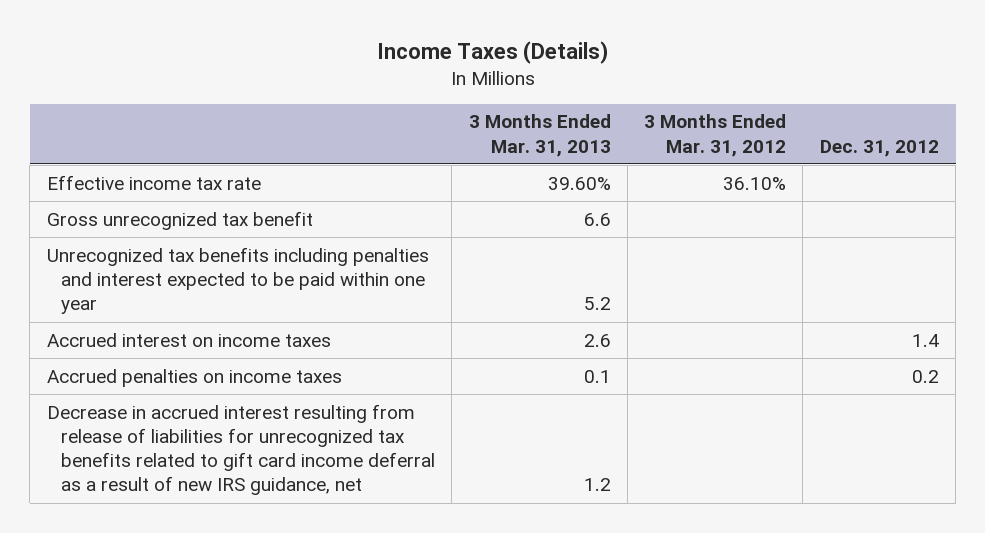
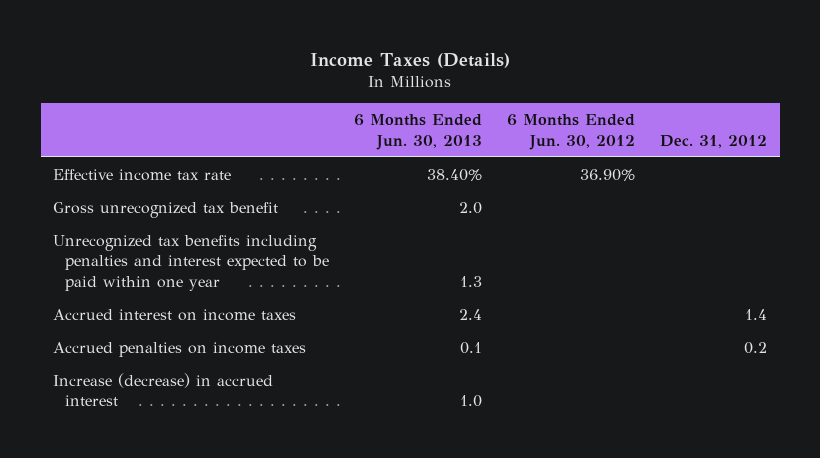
[468,114,611,157] 3 Months Ended Mar. 31, 2013 -> none
[644,114,787,157] 3 Months Ended Mar. 31, 2012 -> none
none -> [354,114,483,150] 6 Months Ended Jun. 30, 2013
none -> [507,114,636,150] 6 Months Ended Jun. 30, 2012
[46,403,436,496] Decrease in accrued interest resulting from release of liabilities for unrecognized tax benefits related to gift card income deferral as a result of new IRS guidance, net -> [53,372,274,407] Increase (decrease) in accrued interest

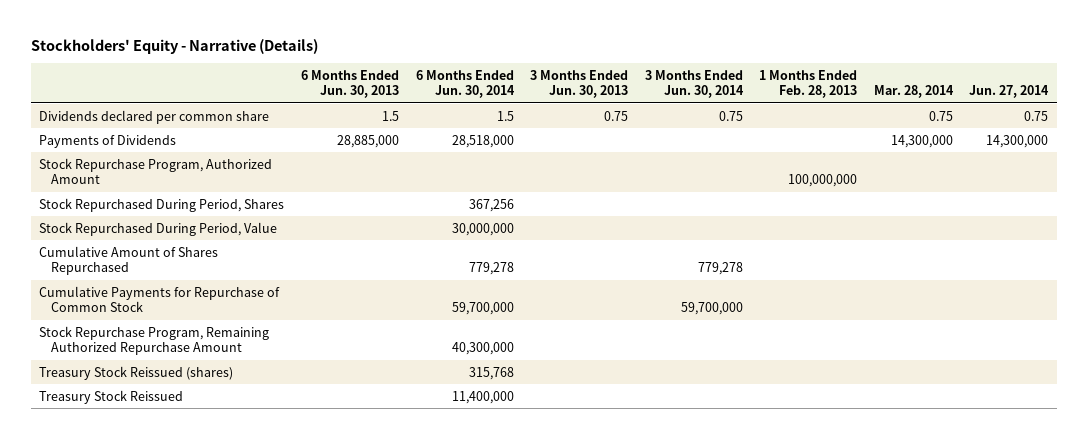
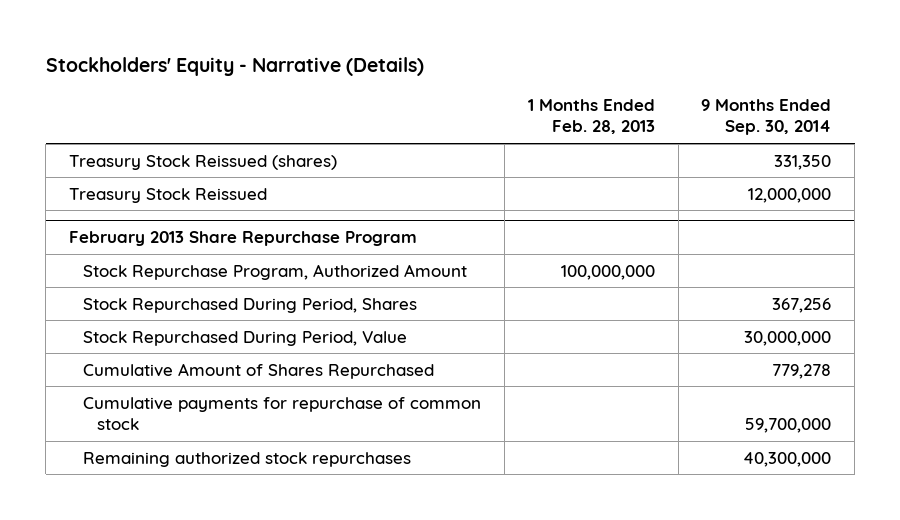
[301,69,400,99] 6 Months Ended Jun. 30, 2013 -> none
[415,69,515,99] 6 Months Ended Jun. 30, 2014 -> none
[530,69,629,99] 3 Months Ended Jun. 30, 2013 -> none
[644,69,744,99] 3 Months Ended Jun. 30, 2014 -> none
[873,85,954,99] Mar. 28, 2014 -> none
[969,85,1050,99] Jun. 27, 2014 -> none
none -> [701,98,832,136] 9 Months Ended Sep. 30, 2014
[39,109,270,124] Dividends declared per common share -> none
[39,134,177,148] Payments of Dividends -> none
[39,157,273,185] Stock Repurchase Program, Authorized Amount -> none
[39,197,285,212] Stock Repurchased During Period, Shares -> none
[39,221,278,236] Stock Repurchased During Period, Value -> none
[39,245,219,276] Cumulative Amount of Shares Repurchased -> none
[39,285,281,313] Cumulative Payments for Repurchase of Common Stock -> none
[39,325,270,356] Stock Repurchase Program, Remaining Authorized Repurchase Amount -> none
none -> [68,231,417,247] February 2013 Share Repurchase Program
none -> [83,263,468,280] Stock Repurchase Program, Authorized Amount
none -> [83,297,418,313] Stock Repurchased During Period, Shares
none -> [83,330,408,346] Stock Repurchased During Period, Value
none -> [83,362,435,379] Cumulative Amount of Shares Repurchased
none -> [83,396,482,430] Cumulative payments for repurchase of common stock
none -> [83,451,412,467] Remaining authorized stock repurchases

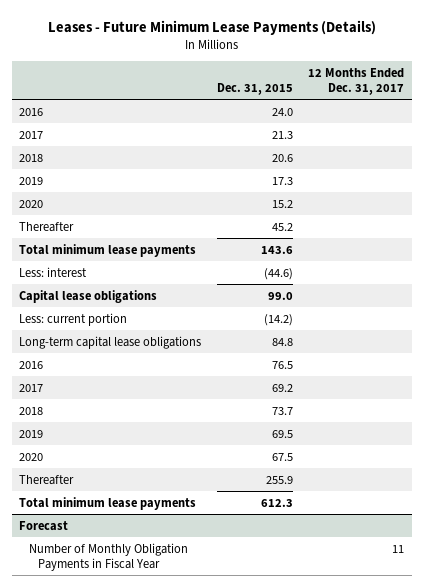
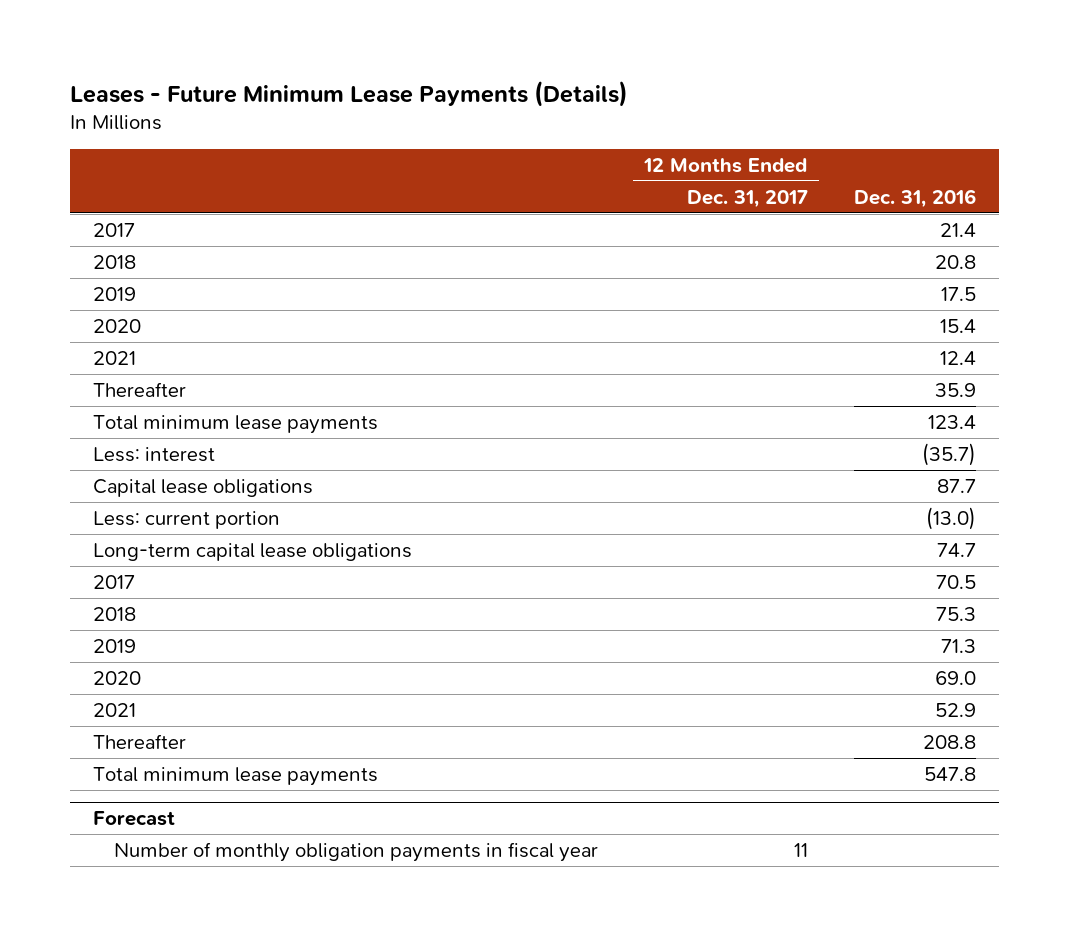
[216,83,293,96] Dec. 31, 2015 -> none
none -> [854,188,977,208] Dec. 31, 2016
[19,107,44,116] 2016 -> none
none -> [93,350,137,365] 2021
[19,360,44,369] 2016 -> none
none -> [93,702,137,717] 2021
[28,542,188,571] Number of Monthly Obligation Payments in Fiscal Year -> [114,841,599,862] Number of monthly obligation payments in fiscal year

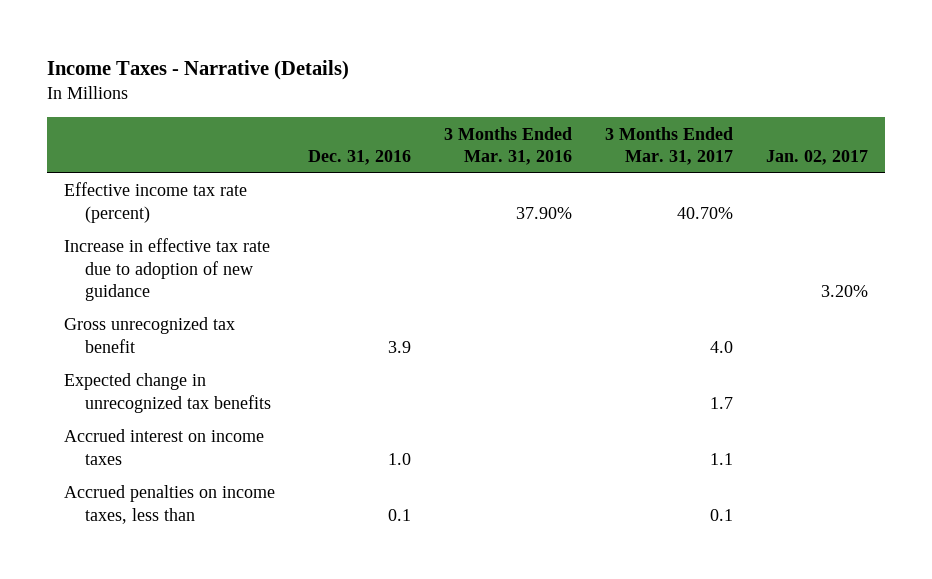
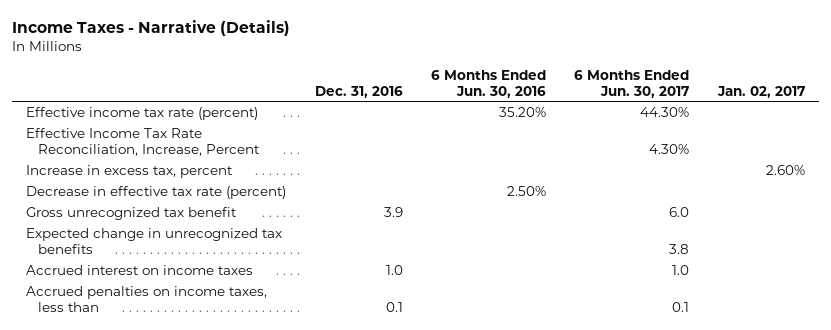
[444,126,573,165] 3 Months Ended Mar. 31, 2016 -> none
[605,126,734,165] 3 Months Ended Mar. 31, 2017 -> none
none -> [430,69,546,98] 6 Months Ended Jun. 30, 2016
none -> [574,69,690,98] 6 Months Ended Jun. 30, 2017
[63,238,270,301] Increase in effective tax rate due to adoption of new guidance -> none
none -> [26,128,261,157] Effective Income Tax Rate Reconciliation, Increase, Percent
none -> [26,165,234,179] Increase in excess tax, percent
none -> [26,186,287,200] Decrease in effective tax rate (percent)

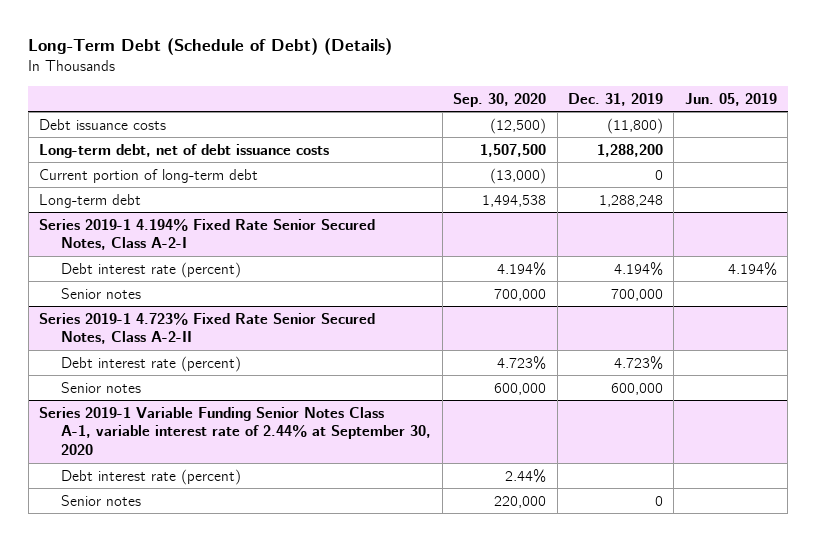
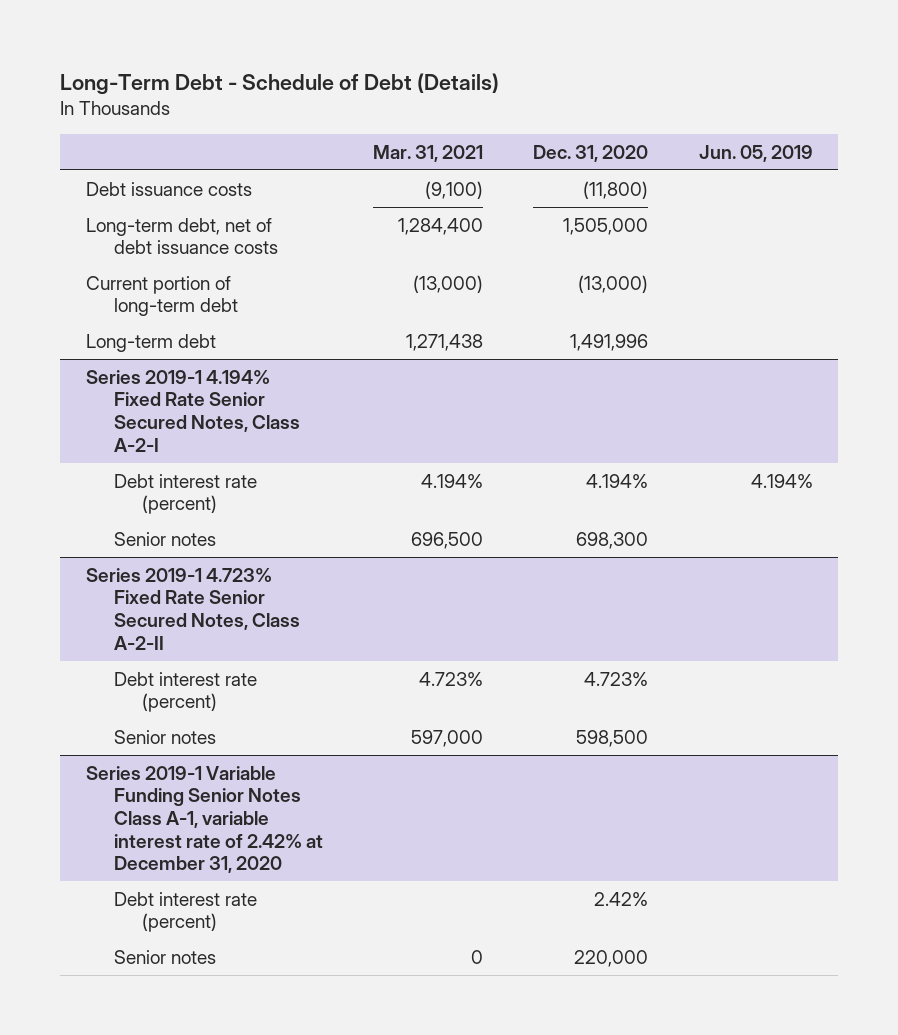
[28,38,393,56] Long-Term Debt (Schedule of Debt) (Details) -> [60,72,500,95] Long-Term Debt - Schedule of Debt (Details)
[453,92,547,107] Sep. 30, 2020 -> none
[567,92,663,106] Dec. 31, 2019 -> none
none -> [373,144,484,162] Mar. 31, 2021
none -> [533,144,649,162] Dec. 31, 2020
[39,406,432,456] Series 2019-1 Variable Funding Senior Notes Class A-1, variable interest rate of 2.44% at September 30, 2020 -> [85,765,323,874] Series 2019-1 Variable Funding Senior Notes Class A-1, variable interest rate of 2.42% at December 31, 2020

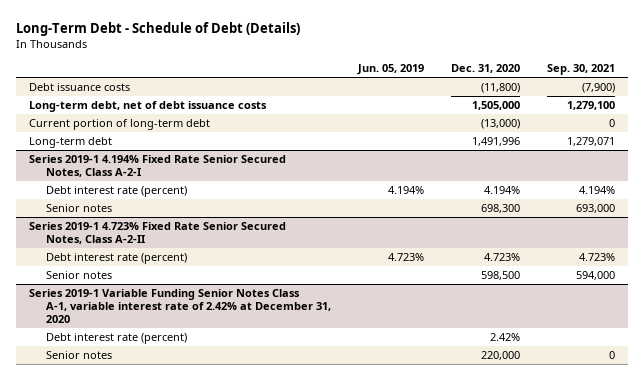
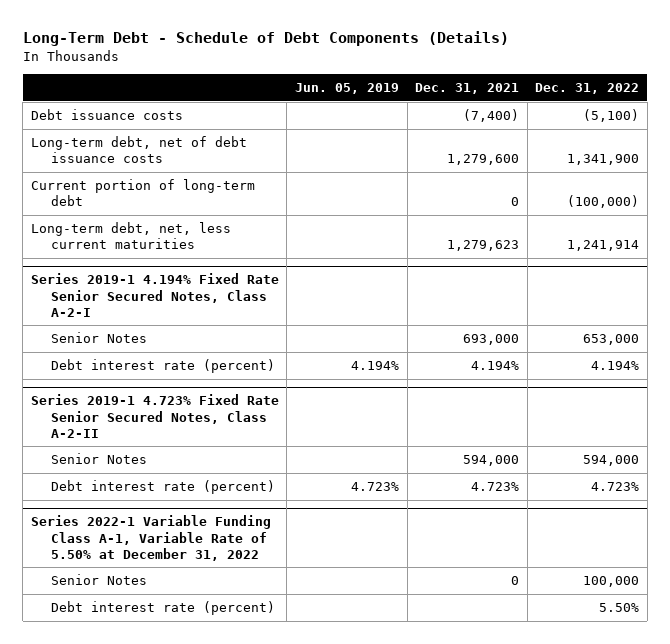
[15,21,300,36] Long-Term Debt - Schedule of Debt (Details) -> [22,31,509,47] Long-Term Debt - Schedule of Debt Components (Details)
[451,64,521,74] Dec. 31, 2020 -> none
[547,64,616,76] Sep. 30, 2021 -> none
none -> [415,83,520,95] Dec. 31, 2021
none -> [535,83,640,95] Dec. 31, 2022
[29,137,113,149] Long-term debt -> [30,222,231,250] Long-term debt, net, less current maturities
none -> [50,332,147,344] Senior Notes
[46,204,113,213] Senior notes -> none
none -> [50,453,147,465] Senior Notes
[46,271,113,280] Senior notes -> none
[29,289,332,324] Series 2019-1 Variable Funding Senior Notes Class A-1, variable interest rate of 2.42% at December 31, 2020 -> none
[46,333,188,345] Debt interest rate (percent) -> none
[46,351,113,360] Senior notes -> none
none -> [30,515,271,561] Series 2022-1 Variable Funding Class A-1, Variable Rate of 5.50% at December 31, 2022
none -> [50,574,147,586] Senior Notes
none -> [50,601,275,616] Debt interest rate (percent)

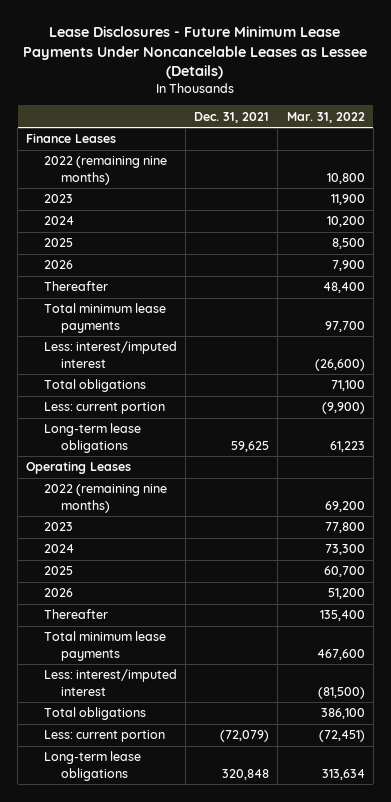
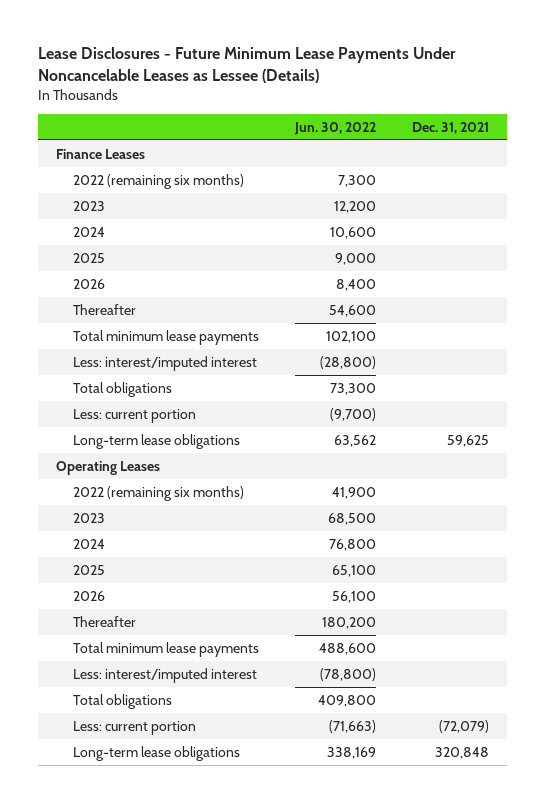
[286,111,365,123] Mar. 31, 2022 -> none
none -> [293,121,376,135] Jun. 30, 2022
[43,156,167,185] 2022 (remaining nine months) -> [72,173,244,189] 2022 (remaining six months)
[43,484,167,513] 2022 (remaining nine months) -> [72,485,244,501] 2022 (remaining six months)

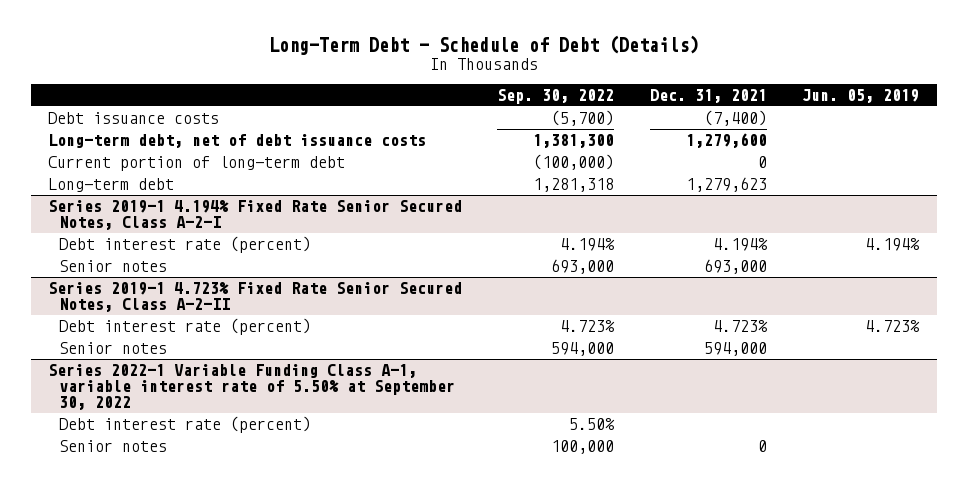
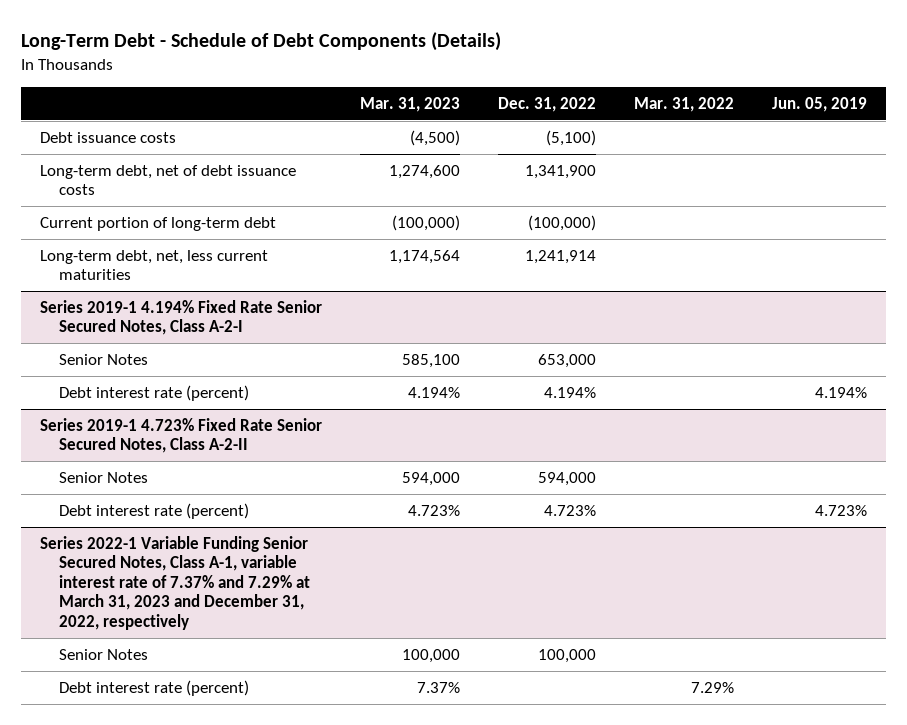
[268,34,699,55] Long-Term Debt - Schedule of Debt (Details) -> [21,32,502,52] Long-Term Debt - Schedule of Debt Components (Details)
[497,89,615,105] Sep. 30, 2022 -> none
[649,89,767,104] Dec. 31, 2021 -> none
none -> [360,96,461,112] Mar. 31, 2023
none -> [498,96,597,112] Dec. 31, 2022
none -> [634,96,735,112] Mar. 31, 2022
[48,178,175,193] Long-term debt -> [40,249,269,281] Long-term debt, net, less current maturities
none -> [59,353,149,365] Senior Notes
[59,260,168,273] Senior notes -> none
none -> [59,471,149,483] Senior Notes
[59,342,168,355] Senior notes -> none
[48,364,456,411] Series 2022-1 Variable Funding Class A-1, variable interest rate of 5.50% at September 30, 2022 -> [40,535,311,630] Series 2022-1 Variable Funding Senior Secured Notes, Class A-1, variable interest rate of 7.37% and 7.29% at March 31, 2023 and December 31, 2022, respectively
none -> [59,648,149,660] Senior Notes
[59,440,168,453] Senior notes -> none

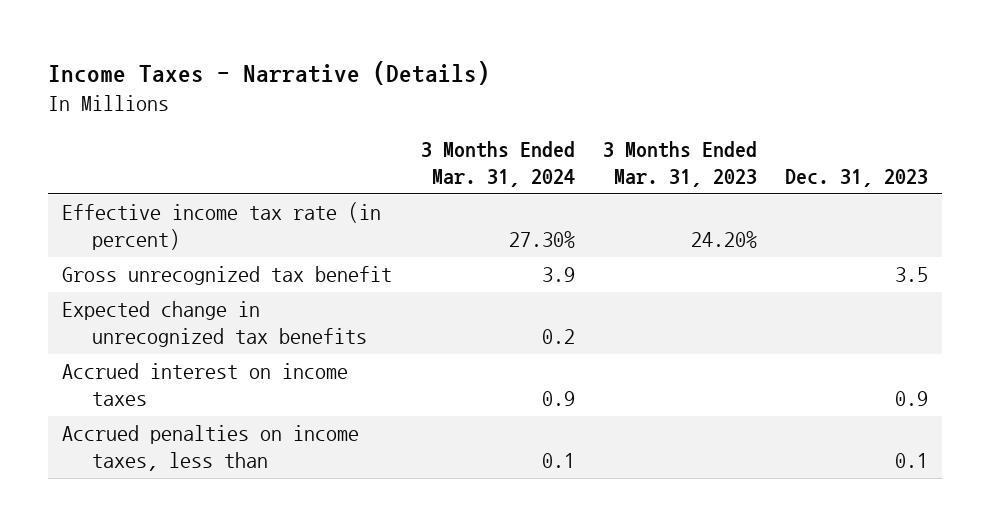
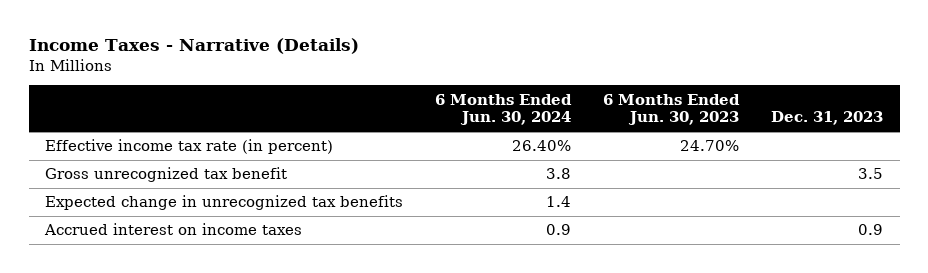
[420,141,575,187] 3 Months Ended Mar. 31, 2024 -> none
[602,141,757,187] 3 Months Ended Mar. 31, 2023 -> none
none -> [435,93,573,126] 6 Months Ended Jun. 30, 2024
none -> [603,93,741,126] 6 Months Ended Jun. 30, 2023
[62,425,360,472] Accrued penalties on income taxes, less than -> none

